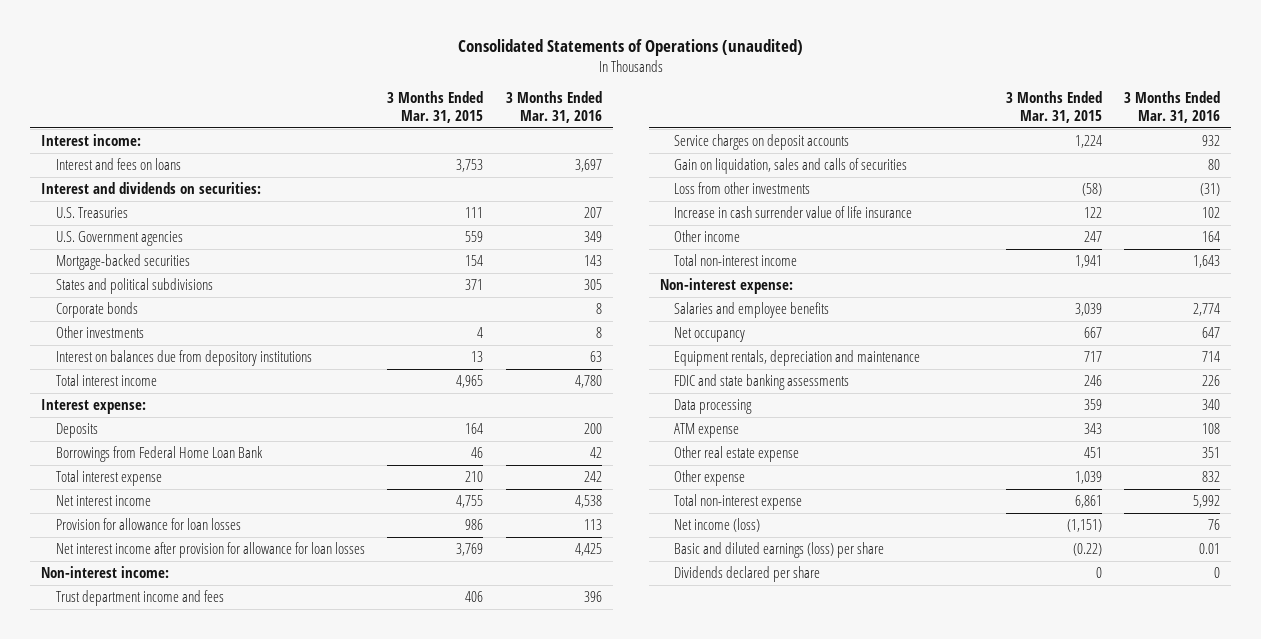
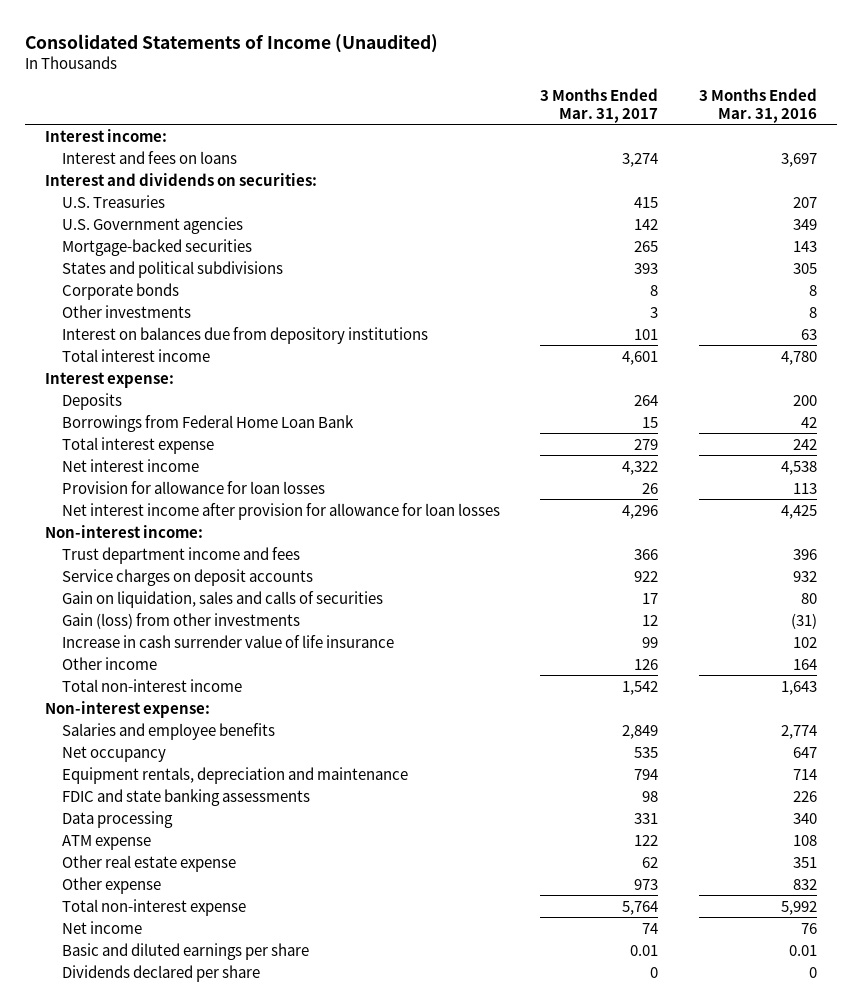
[457,39,803,57] Consolidated Statements of Operations (unaudited) -> [25,33,439,53] Consolidated Statements of Income (Unaudited)
[387,90,484,123] 3 Months Ended Mar. 31, 2015 -> none
none -> [540,88,659,123] 3 Months Ended Mar. 31, 2017
[674,181,811,194] Loss from other investments -> [62,612,301,629] Gain (loss) from other investments
[674,517,761,532] Net income (loss) -> [62,920,143,934] Net income
[674,541,885,558] Basic and diluted earnings (loss) per share -> [62,942,310,960] Basic and diluted earnings per share

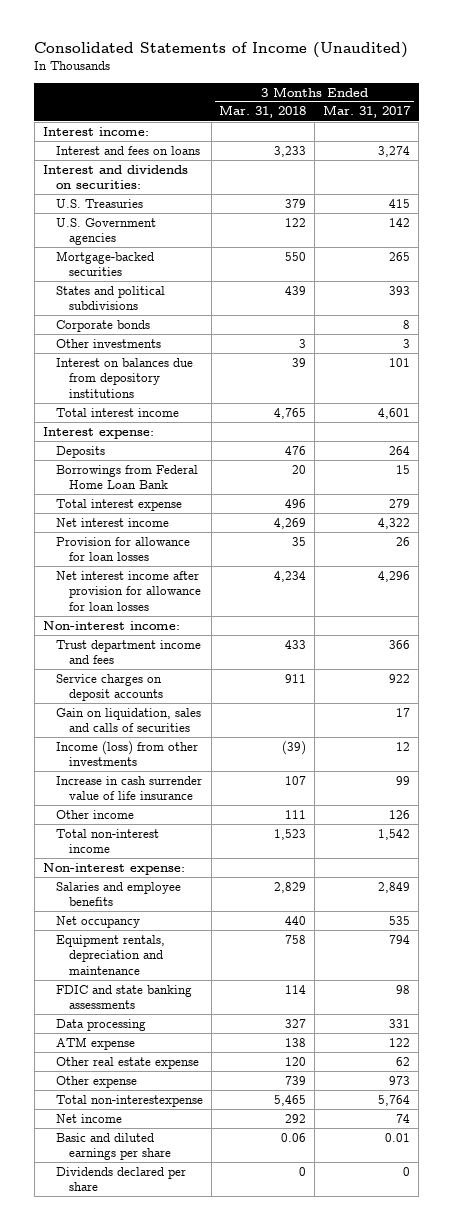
[698,88,817,123] 3 Months Ended Mar. 31, 2016 -> none
none -> [219,105,307,119] Mar. 31, 2018
[62,612,301,629] Gain (loss) from other investments -> [55,740,198,767] Income (loss) from other investments
[62,898,247,916] Total non-interest expense -> [55,1094,203,1107] Total non-interestexpense

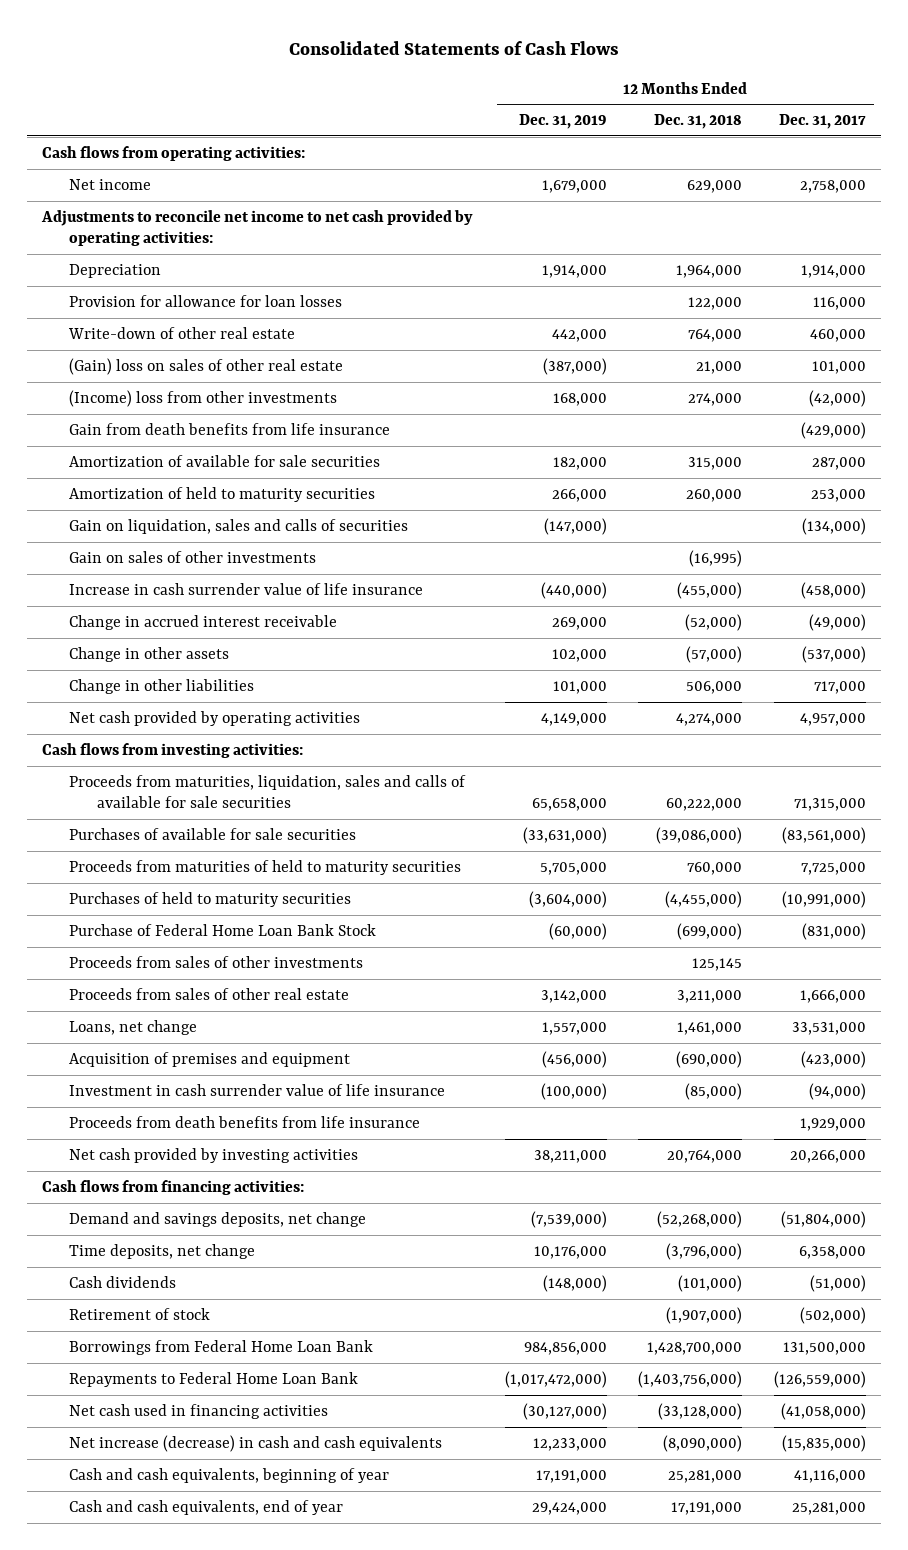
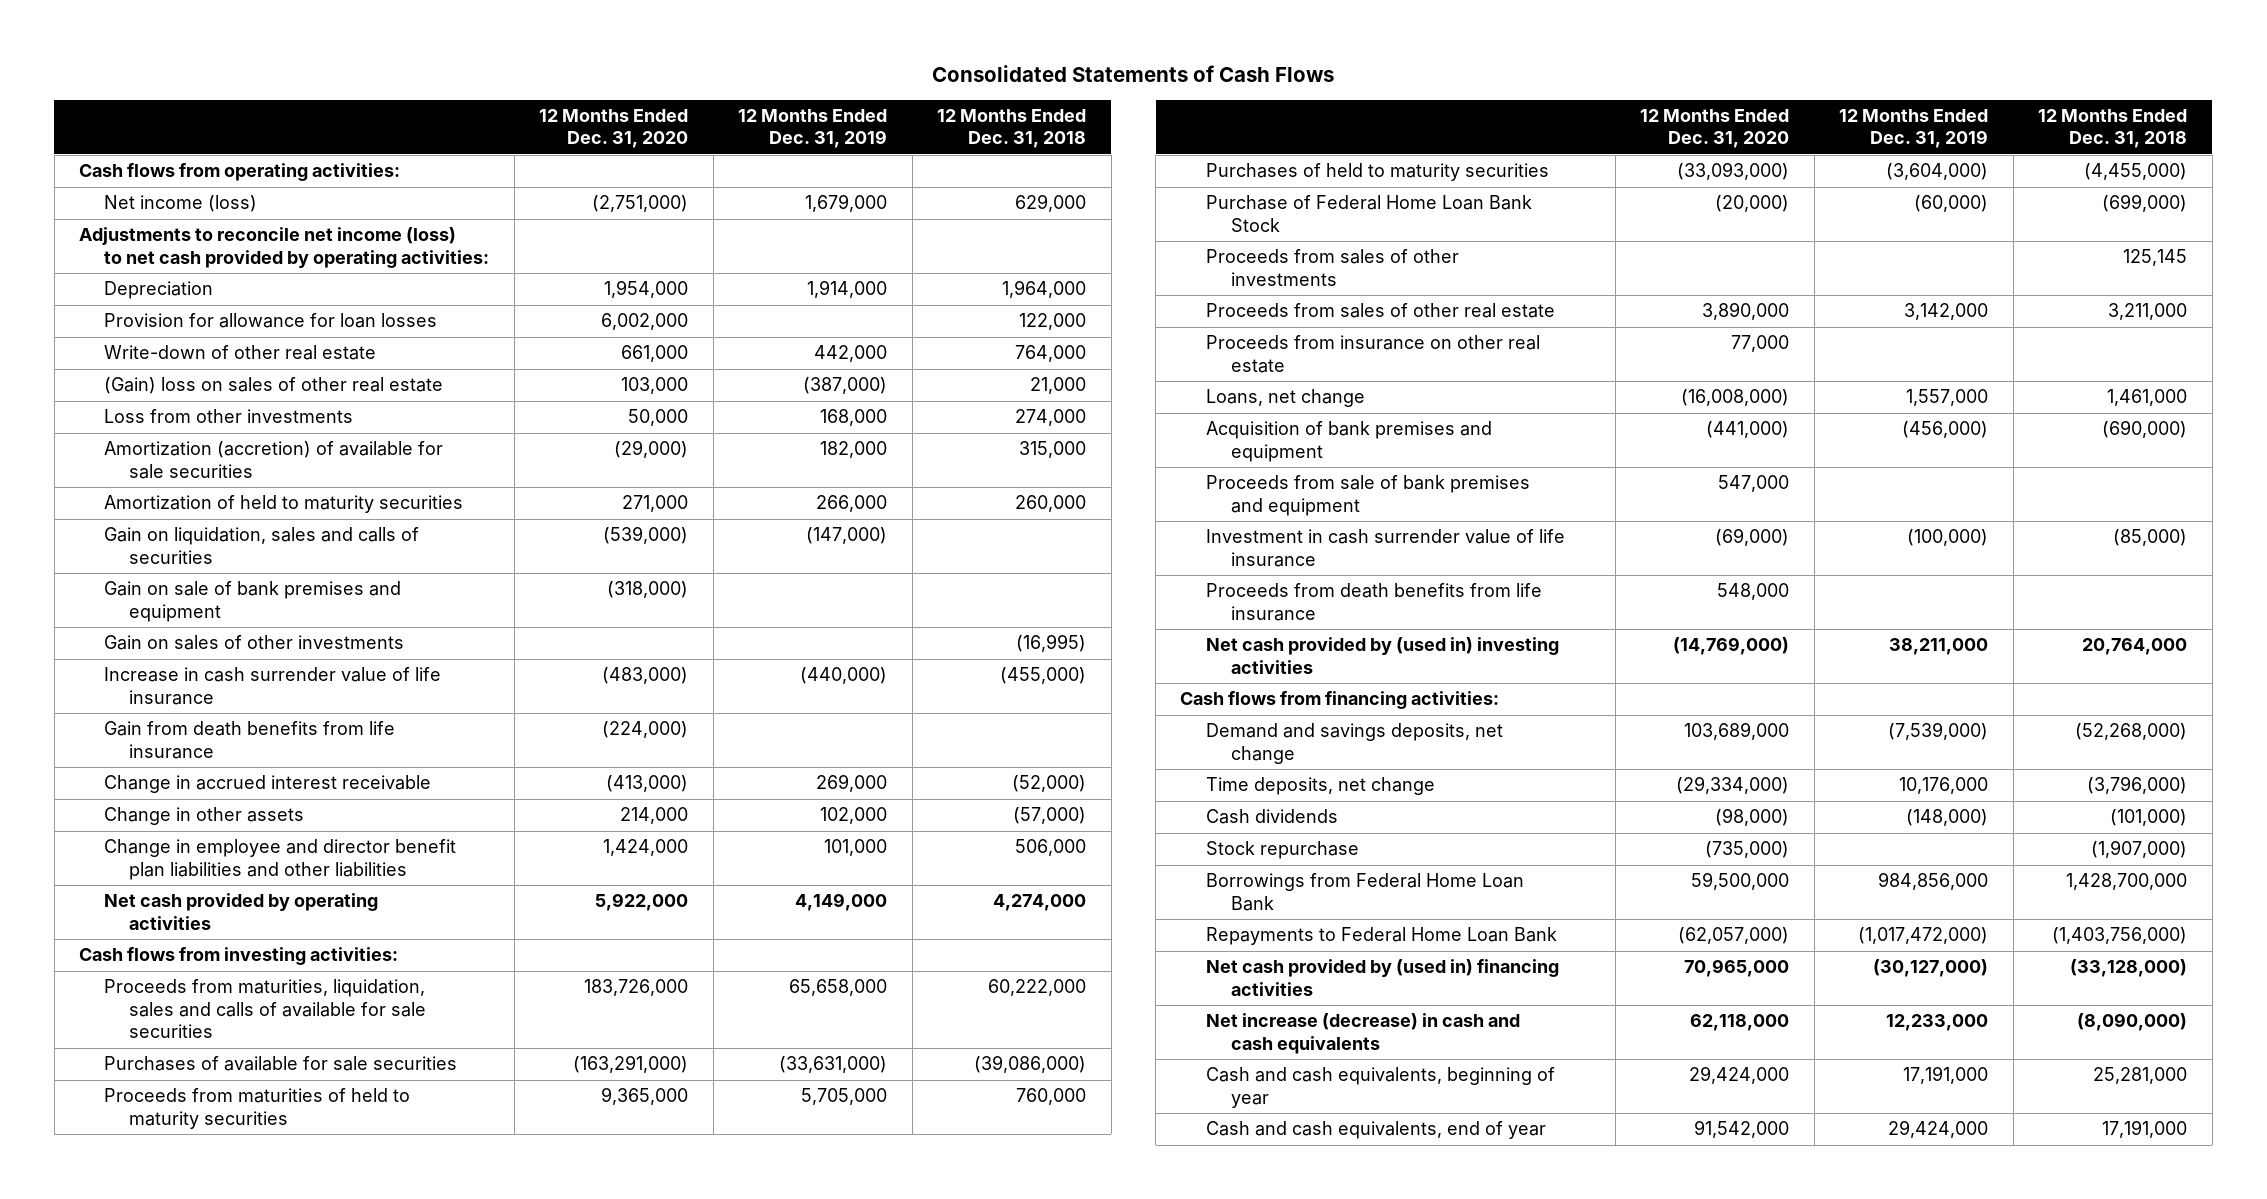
[778,114,866,130] Dec. 31, 2017 -> none
none -> [539,108,689,149] 12 Months Ended Dec. 31, 2020
[69,178,152,190] Net income -> [104,195,258,213] Net income (loss)
[41,209,474,247] Adjustments to reconcile net income to net cash provided by operating activities: -> [79,227,490,268] Adjustments to reconcile net income (loss) to net cash provided by operating activities:
[69,389,338,407] (Income) loss from other investments -> [104,409,354,424] Loss from other investments
[69,454,381,467] Amortization of available for sale securities -> [104,441,444,479] Amortization (accretion) of available for sale securities
none -> [104,581,402,622] Gain on sale of bank premises and equipment
[69,422,391,435] Gain from death benefits from life insurance -> [104,721,396,759] Gain from death benefits from life insurance
[69,678,255,694] Change in other liabilities -> [104,839,457,880] Change in employee and director benefit plan liabilities and other liabilities
none -> [1205,335,1540,373] Proceeds from insurance on other real estate
[69,1051,351,1067] Acquisition of premises and equipment -> [1205,421,1492,462] Acquisition of bank premises and equipment
none -> [1205,475,1530,516] Proceeds from sale of bank premises and equipment
[69,1147,359,1163] Net cash provided by investing activities -> [1205,637,1559,674] Net cash provided by (used in) investing activities
[69,1307,211,1320] Retirement of stock -> [1205,841,1359,860] Stock repurchase
[69,1403,329,1419] Net cash used in financing activities -> [1205,959,1559,996] Net cash provided by (used in) financing activities

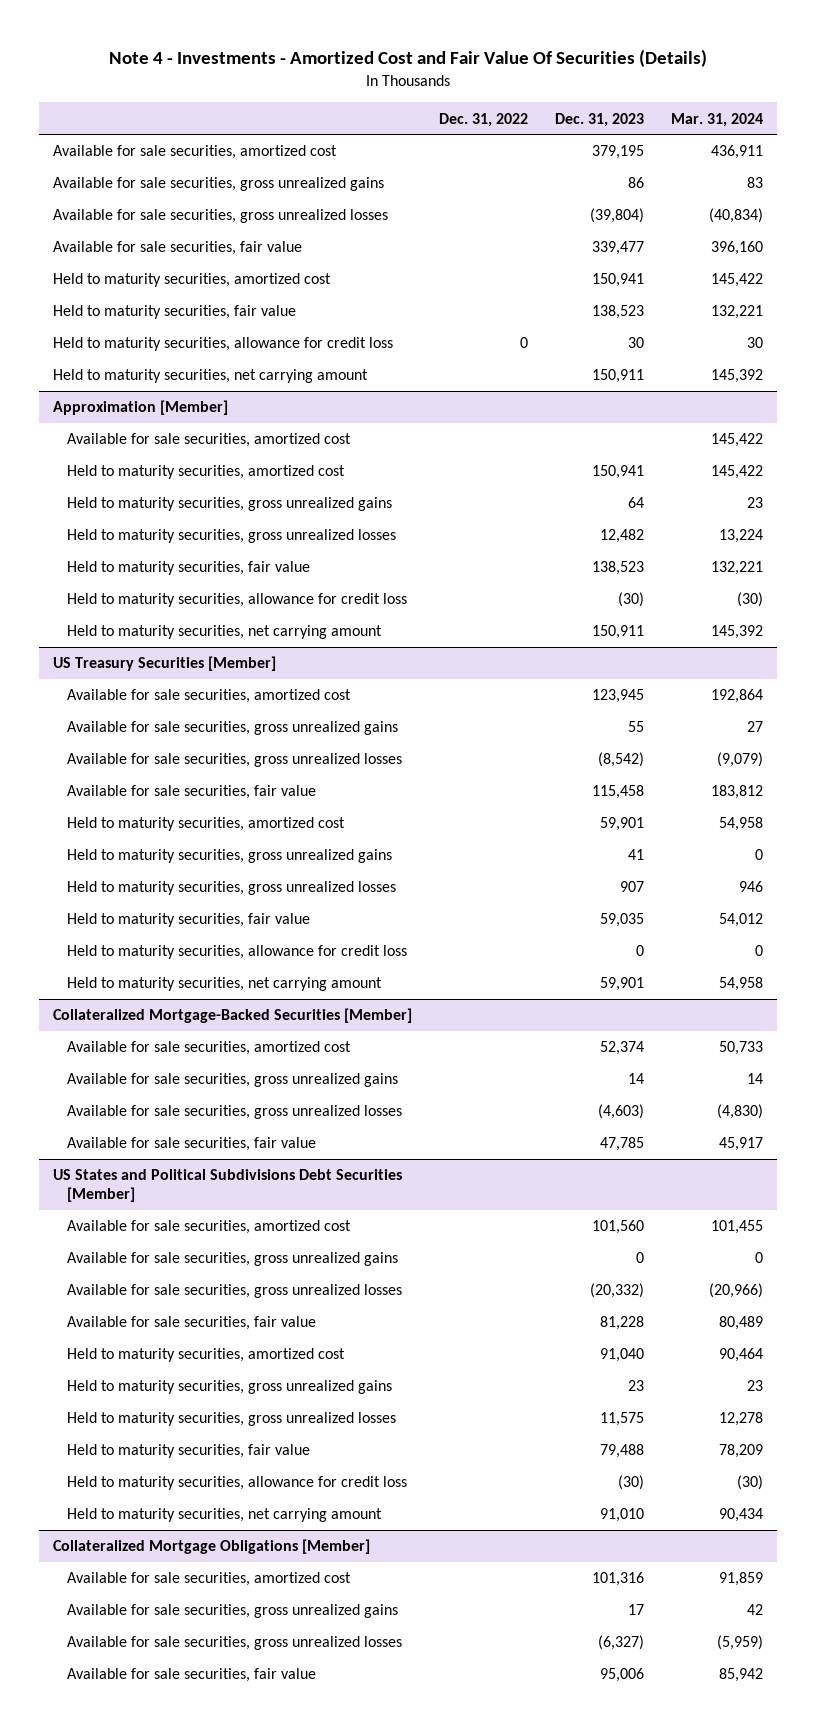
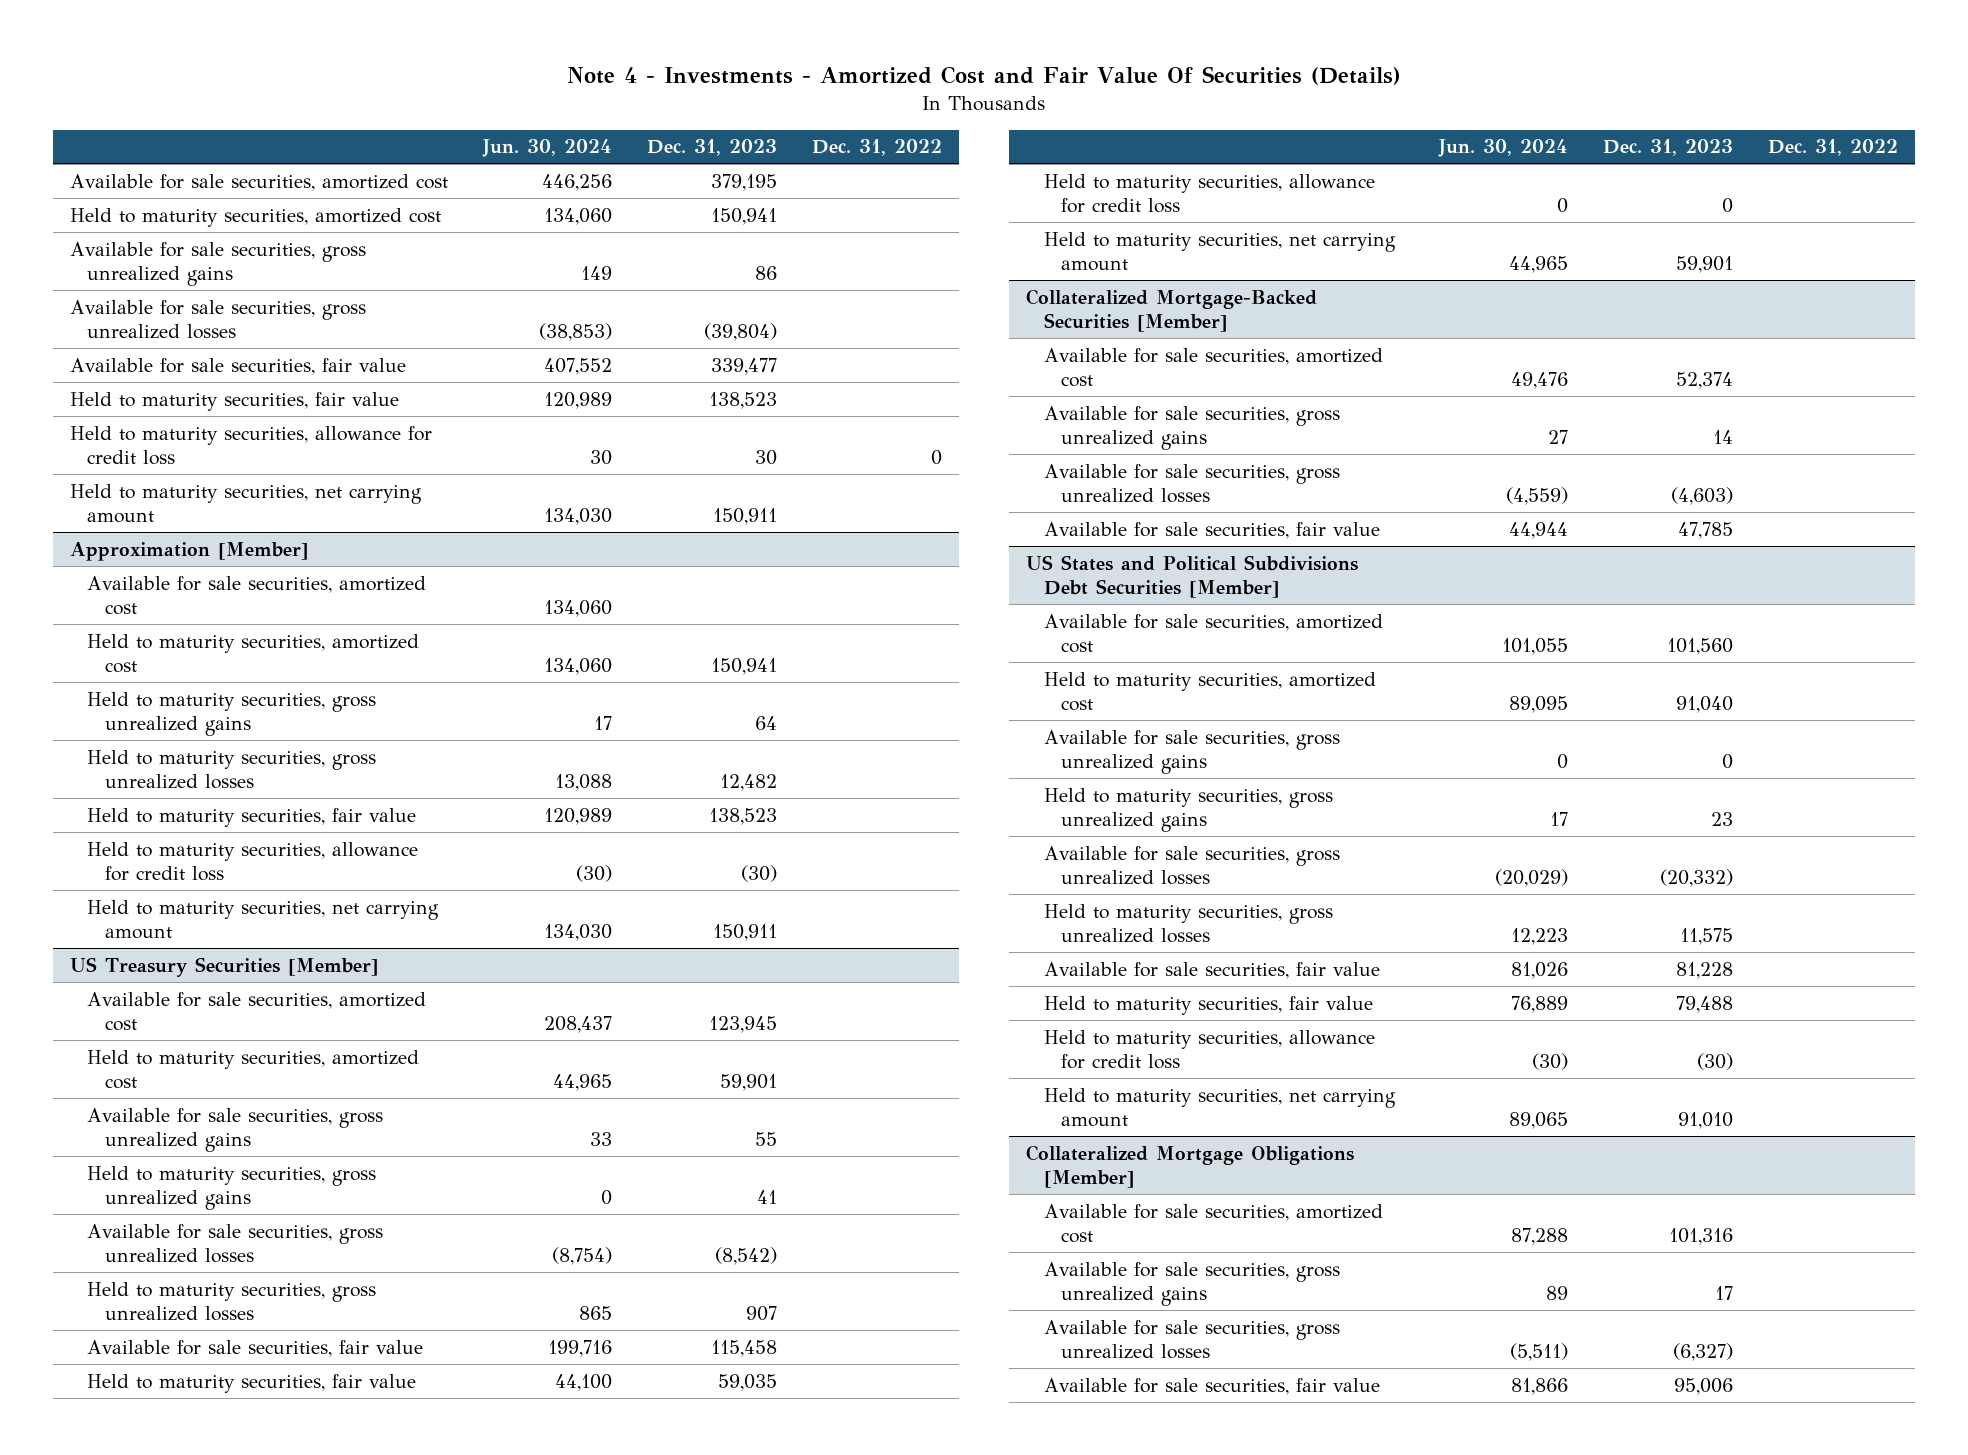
[671,112,764,127] Mar. 31, 2024 -> none
none -> [481,139,612,158] Jun. 30, 2024
[52,273,331,288] Held to maturity securities, amortized cost -> [69,207,441,227] Held to maturity securities, amortized cost
[67,721,399,736] Available for sale securities, gross unrealized gains -> [87,1107,384,1153] Available for sale securities, gross unrealized gains
[67,753,403,768] Available for sale securities, gross unrealized losses -> [87,1223,384,1264] Available for sale securities, gross unrealized losses
[67,785,317,800] Available for sale securities, fair value -> [87,1339,424,1357] Available for sale securities, fair value
[67,1252,399,1267] Available for sale securities, gross unrealized gains -> [1043,729,1340,775] Available for sale securities, gross unrealized gains
[67,1284,403,1299] Available for sale securities, gross unrealized losses -> [1043,845,1340,886] Available for sale securities, gross unrealized losses
[67,1316,317,1331] Available for sale securities, fair value -> [1043,961,1380,979] Available for sale securities, fair value

